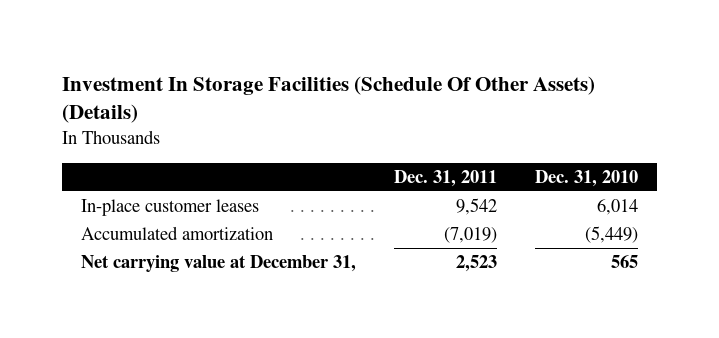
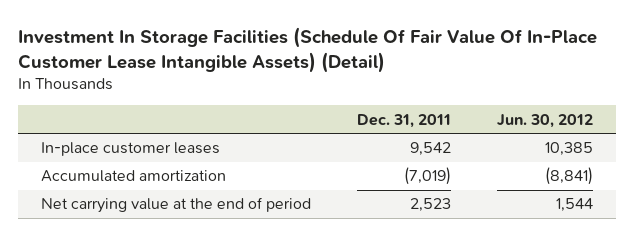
[62,75,596,124] Investment In Storage Facilities (Schedule Of Other Assets) (Details) -> [17,26,597,73] Investment In Storage Facilities (Schedule Of Fair Value Of In-Place Customer Lease Intangible Assets) (Detail)
[534,169,638,187] Dec. 31, 2010 -> none
none -> [497,113,594,128] Jun. 30, 2012
[81,255,357,273] Net carrying value at December 31, -> [40,197,311,214] Net carrying value at the end of period

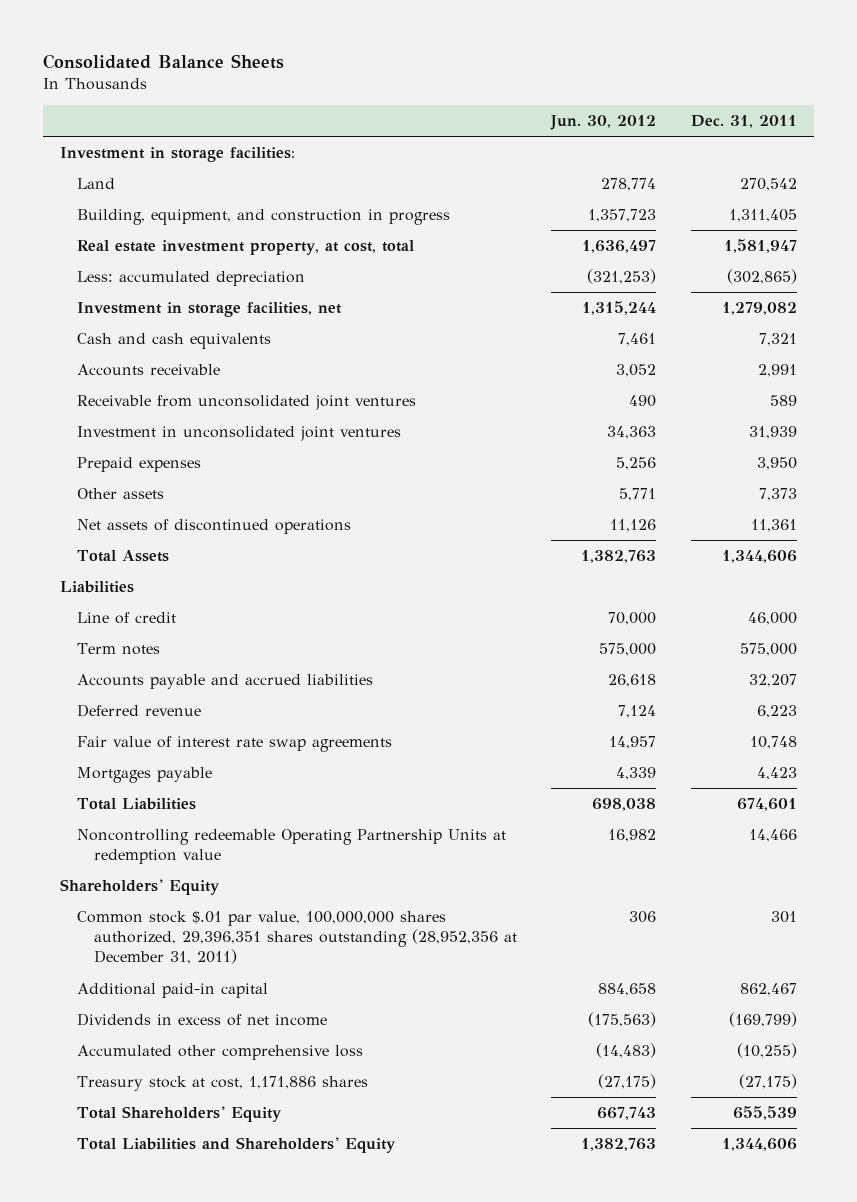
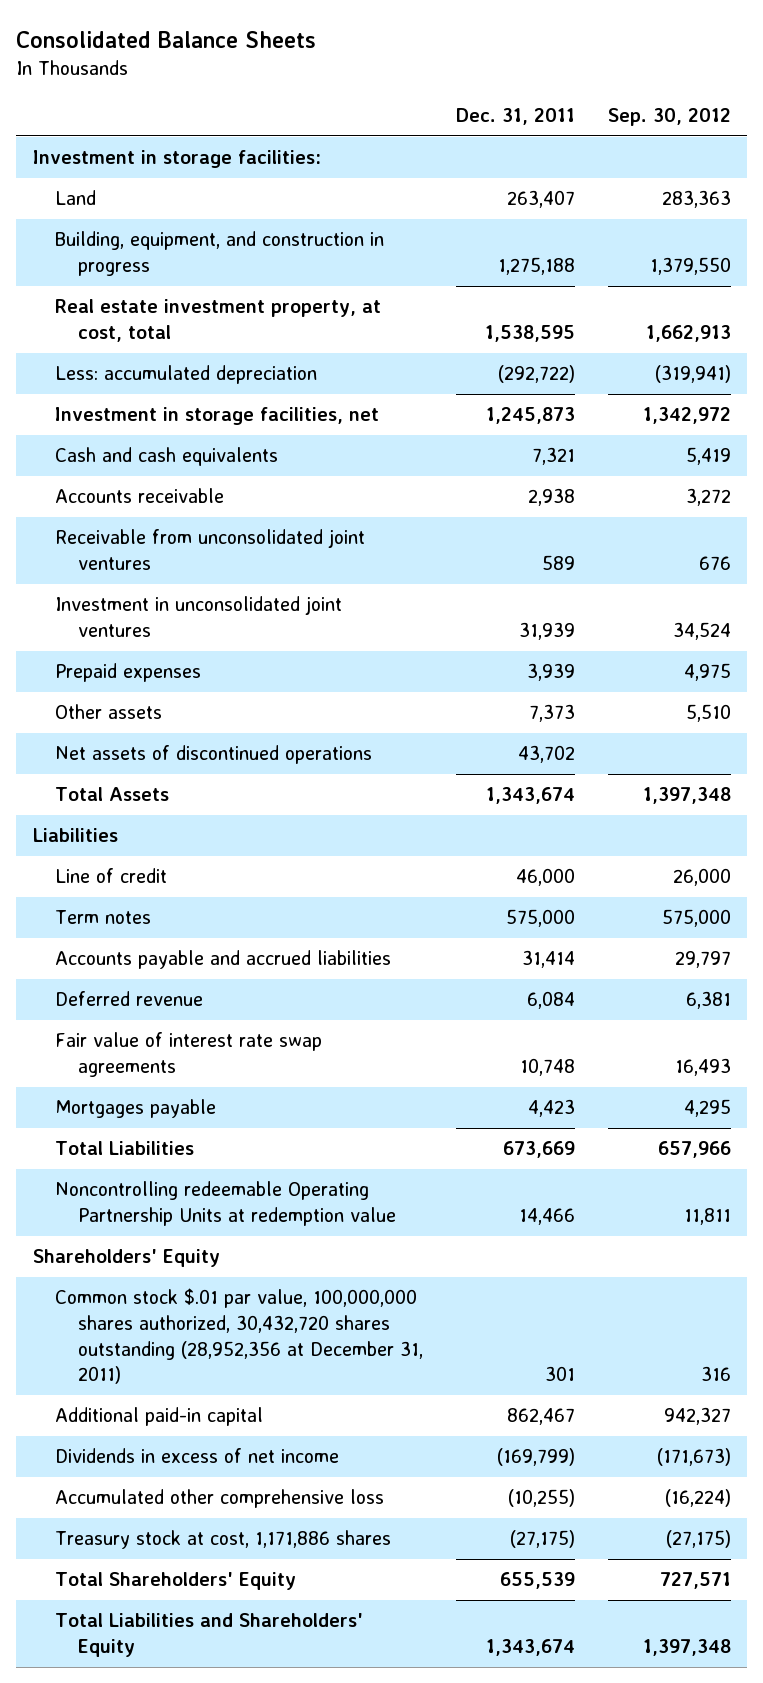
[550,115,657,131] Jun. 30, 2012 -> none
none -> [607,108,731,127] Sep. 30, 2012
[739,178,797,192] 270,542 -> [506,190,575,209] 263,407
[728,209,797,223] 1,311,405 -> [497,257,575,276] 1,275,188
[723,239,797,254] 1,581,947 -> [484,325,575,343] 1,538,595
[726,269,797,285] (302,865) -> [497,365,575,384] (292,722)
[721,302,797,316] 1,279,082 -> [485,407,575,425] 1,245,873
[757,364,797,378] 2,991 -> [527,488,575,507] 2,938
[756,457,797,471] 3,950 -> [526,663,575,682] 3,939
[750,519,797,533] 11,361 -> [517,745,575,764] 43,702
[721,550,797,564] 1,344,606 -> [485,787,575,805] 1,343,674
[748,674,797,688] 32,207 -> [521,950,575,969] 31,414
[756,705,797,719] 6,223 -> [526,991,575,1010] 6,084
[736,798,797,812] 674,601 -> [502,1141,575,1159] 673,669
[77,911,517,965] Common stock $.01 par value, 100,000,000 shares authorized, 29,396,351 shares outstanding (28,952,356 at December 31, 2011) -> [55,1288,423,1385] Common stock $.01 par value, 100,000,000 shares authorized, 30,432,720 shares outstanding (28,952,356 at December 31, 2011)
[721,1138,797,1152] 1,344,606 -> [485,1639,575,1657] 1,343,674

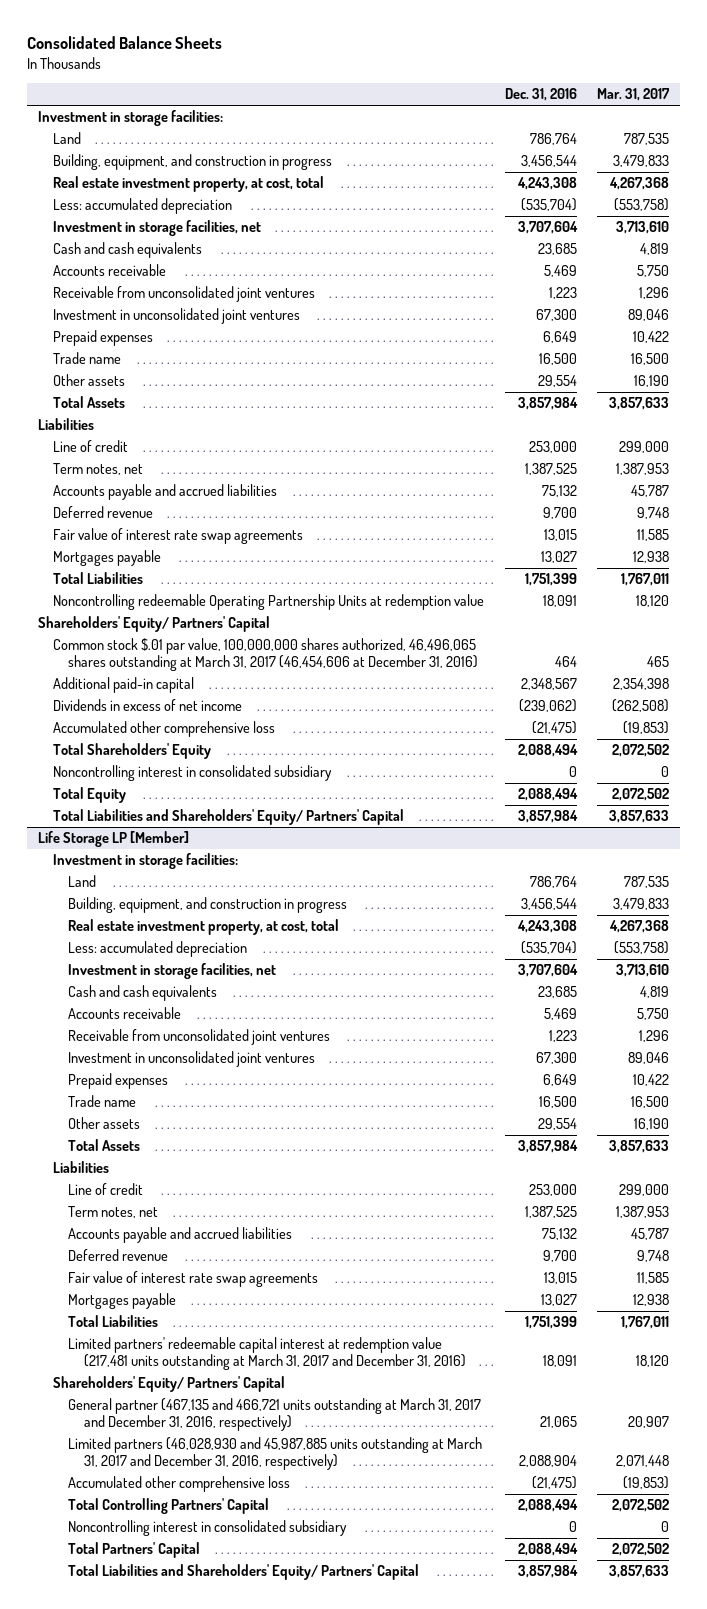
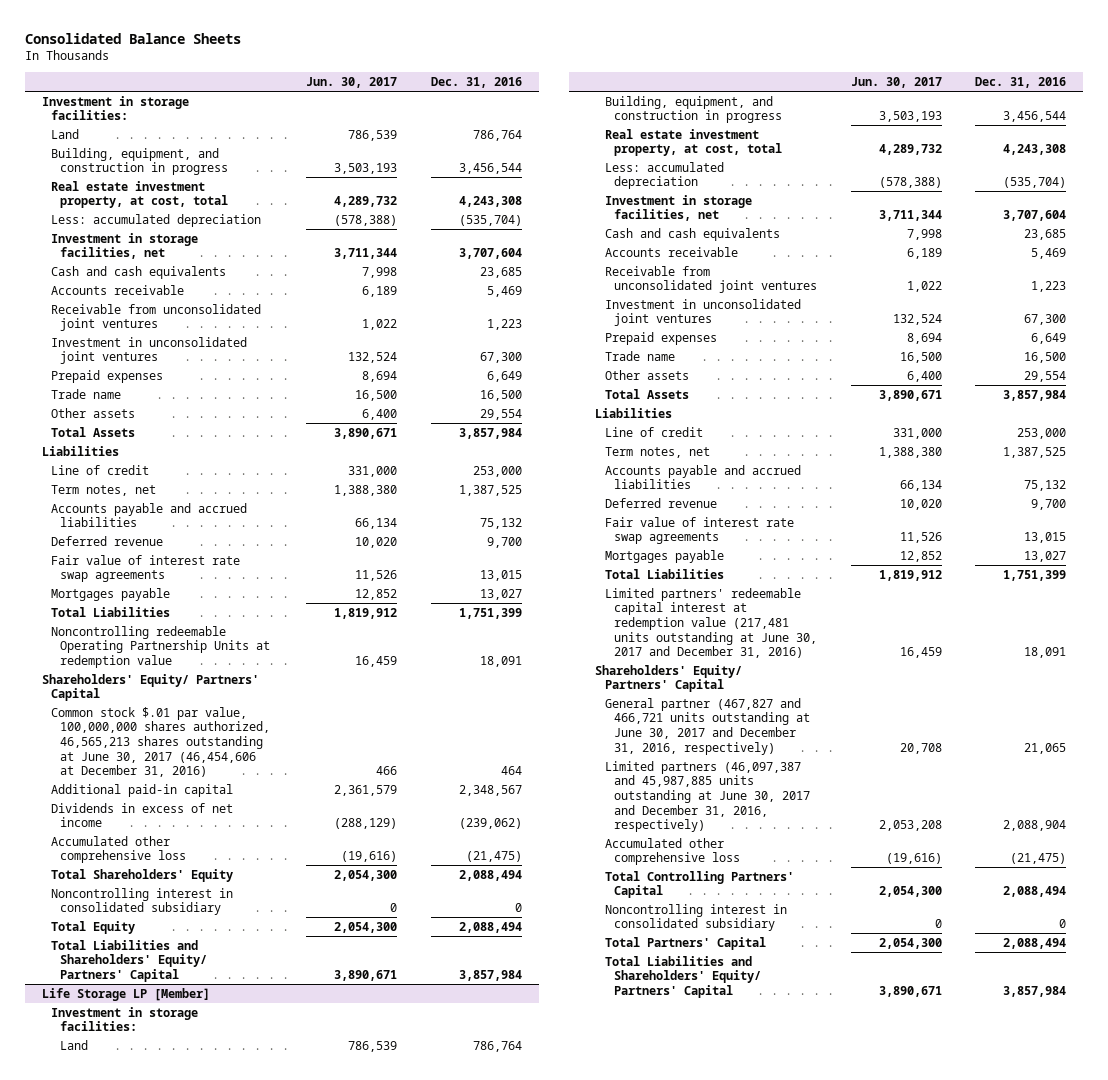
[597,88,671,102] Mar. 31, 2017 -> none
none -> [306,77,398,89] Jun. 30, 2017
[52,638,479,672] Common stock $.01 par value, 100,000,000 shares authorized, 46,496,065 shares outstanding at March 31, 2017 (46,454,606 at December 31, 2016) -> [50,706,271,778] Common stock $.01 par value, 100,000,000 shares authorized, 46,565,213 shares outstanding at June 30, 2017 (46,454,606 at December 31, 2016)
[68,1337,466,1371] Limited partners' redeemable capital interest at redemption value (217,481 units outstanding at March 31, 2017 and December 31, 2016) -> [604,587,818,659] Limited partners' redeemable capital interest at redemption value (217,481 units outstanding at June 30, 2017 and December 31, 2016)
[68,1398,482,1432] General partner (467,135 and 466,721 units outstanding at March 31, 2017 and December 31, 2016, respectively) -> [604,697,811,755] General partner (467,827 and 466,721 units outstanding at June 30, 2017 and December 31, 2016, respectively)
[68,1437,483,1471] Limited partners (46,028,930 and 45,987,885 units outstanding at March 31, 2017 and December 31, 2016, respectively) -> [604,760,811,833] Limited partners (46,097,387 and 45,987,885 units outstanding at June 30, 2017 and December 31, 2016, respectively)

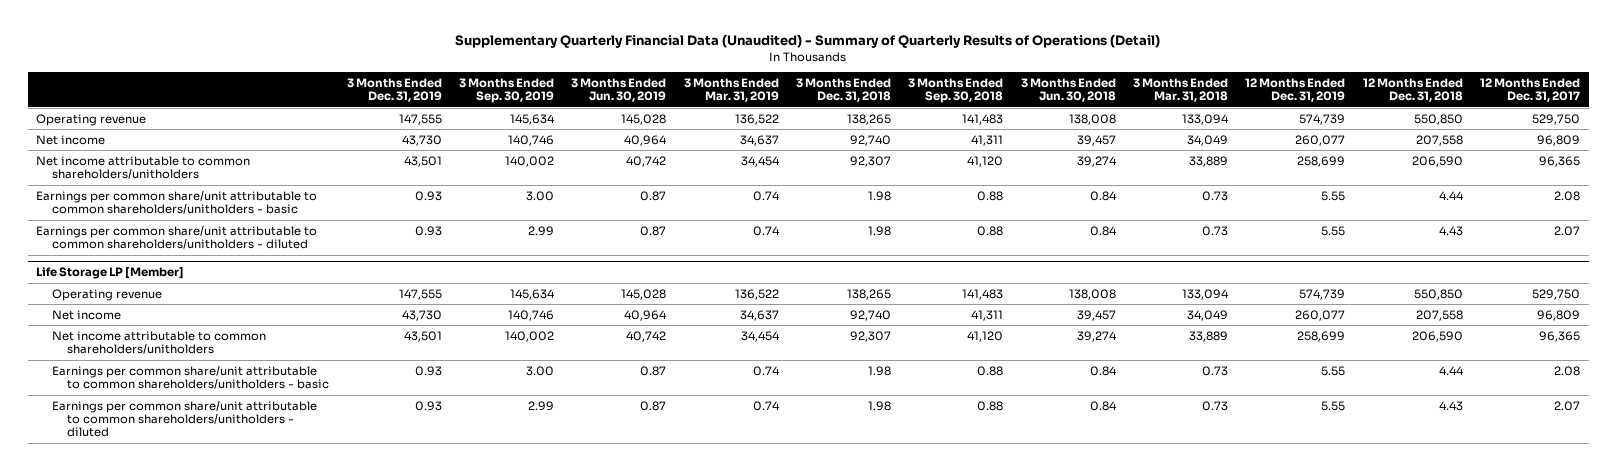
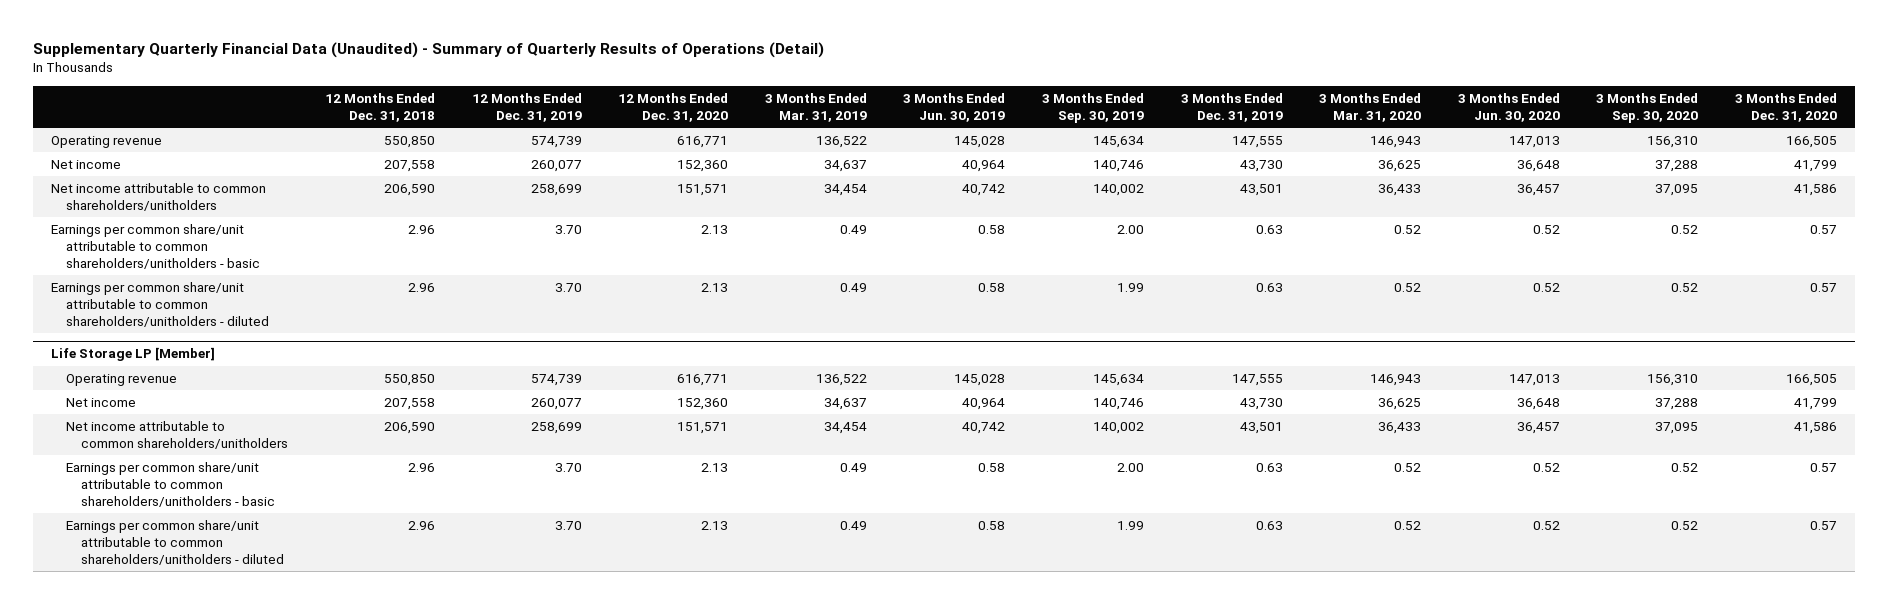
[796,77,892,103] 3 Months Ended Dec. 31, 2018 -> none
[908,77,1004,104] 3 Months Ended Sep. 30, 2018 -> none
[1020,77,1116,103] 3 Months Ended Jun. 30, 2018 -> none
[1133,77,1229,103] 3 Months Ended Mar. 31, 2018 -> none
[1480,77,1581,103] 12 Months Ended Dec. 31, 2017 -> none
none -> [618,93,729,122] 12 Months Ended Dec. 31, 2020
none -> [1319,93,1422,122] 3 Months Ended Mar. 31, 2020
none -> [1457,93,1560,122] 3 Months Ended Jun. 30, 2020
none -> [1596,93,1699,123] 3 Months Ended Sep. 30, 2020
none -> [1734,93,1837,122] 3 Months Ended Dec. 31, 2020
[414,190,442,201] 0.93 -> [1255,224,1283,234] 0.63
[525,190,554,201] 3.00 -> [1116,224,1144,234] 2.00
[640,190,667,201] 0.87 -> [978,224,1006,234] 0.58
[752,190,780,201] 0.74 -> [839,224,867,234] 0.49
[1321,190,1346,201] 5.55 -> [554,224,582,234] 3.70
[1438,190,1464,200] 4.44 -> [407,224,435,234] 2.96
[414,225,442,236] 0.93 -> [1255,282,1283,292] 0.63
[527,225,554,236] 2.99 -> [1116,282,1144,292] 1.99
[640,225,667,236] 0.87 -> [978,282,1006,292] 0.58
[752,225,780,236] 0.74 -> [839,282,867,292] 0.49
[1321,225,1346,236] 5.55 -> [554,282,582,292] 3.70
[1438,225,1463,236] 4.43 -> [407,282,435,292] 2.96
[414,365,442,376] 0.93 -> [1255,462,1283,472] 0.63
[525,365,554,376] 3.00 -> [1116,462,1144,472] 2.00
[640,365,667,376] 0.87 -> [978,462,1006,472] 0.58
[752,365,780,376] 0.74 -> [839,462,867,472] 0.49
[1321,365,1346,376] 5.55 -> [554,462,582,472] 3.70
[1438,365,1464,375] 4.44 -> [407,462,435,472] 2.96
[414,400,442,411] 0.93 -> [1255,520,1283,530] 0.63
[527,400,554,411] 2.99 -> [1116,520,1144,530] 1.99
[640,400,667,411] 0.87 -> [978,520,1006,530] 0.58
[752,400,780,411] 0.74 -> [839,520,867,530] 0.49
[1321,400,1346,411] 5.55 -> [554,520,582,530] 3.70
[1438,400,1463,411] 4.43 -> [407,520,435,530] 2.96

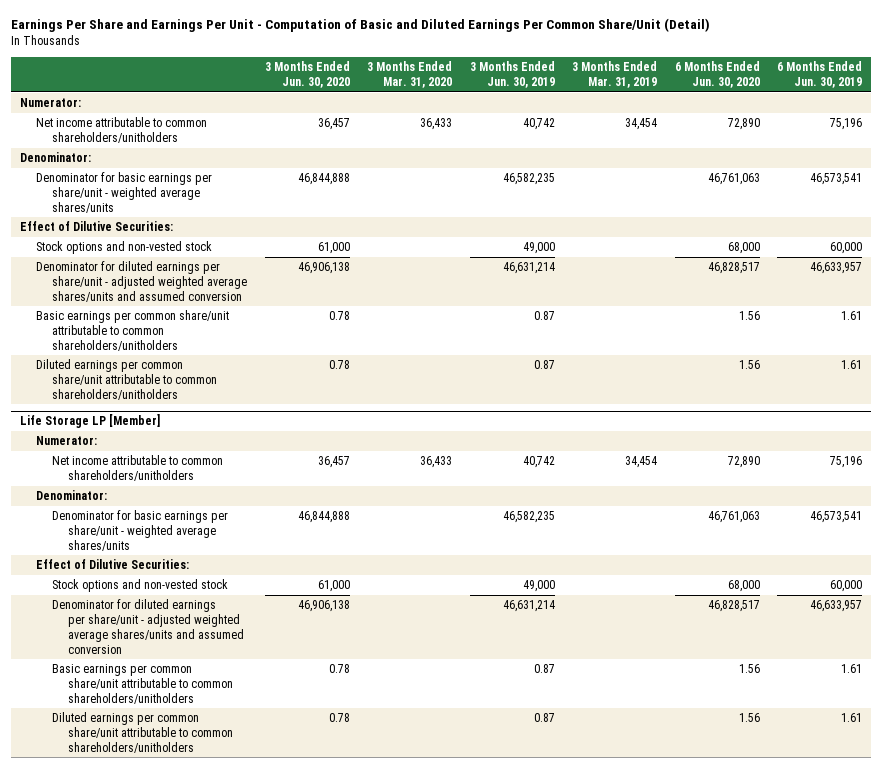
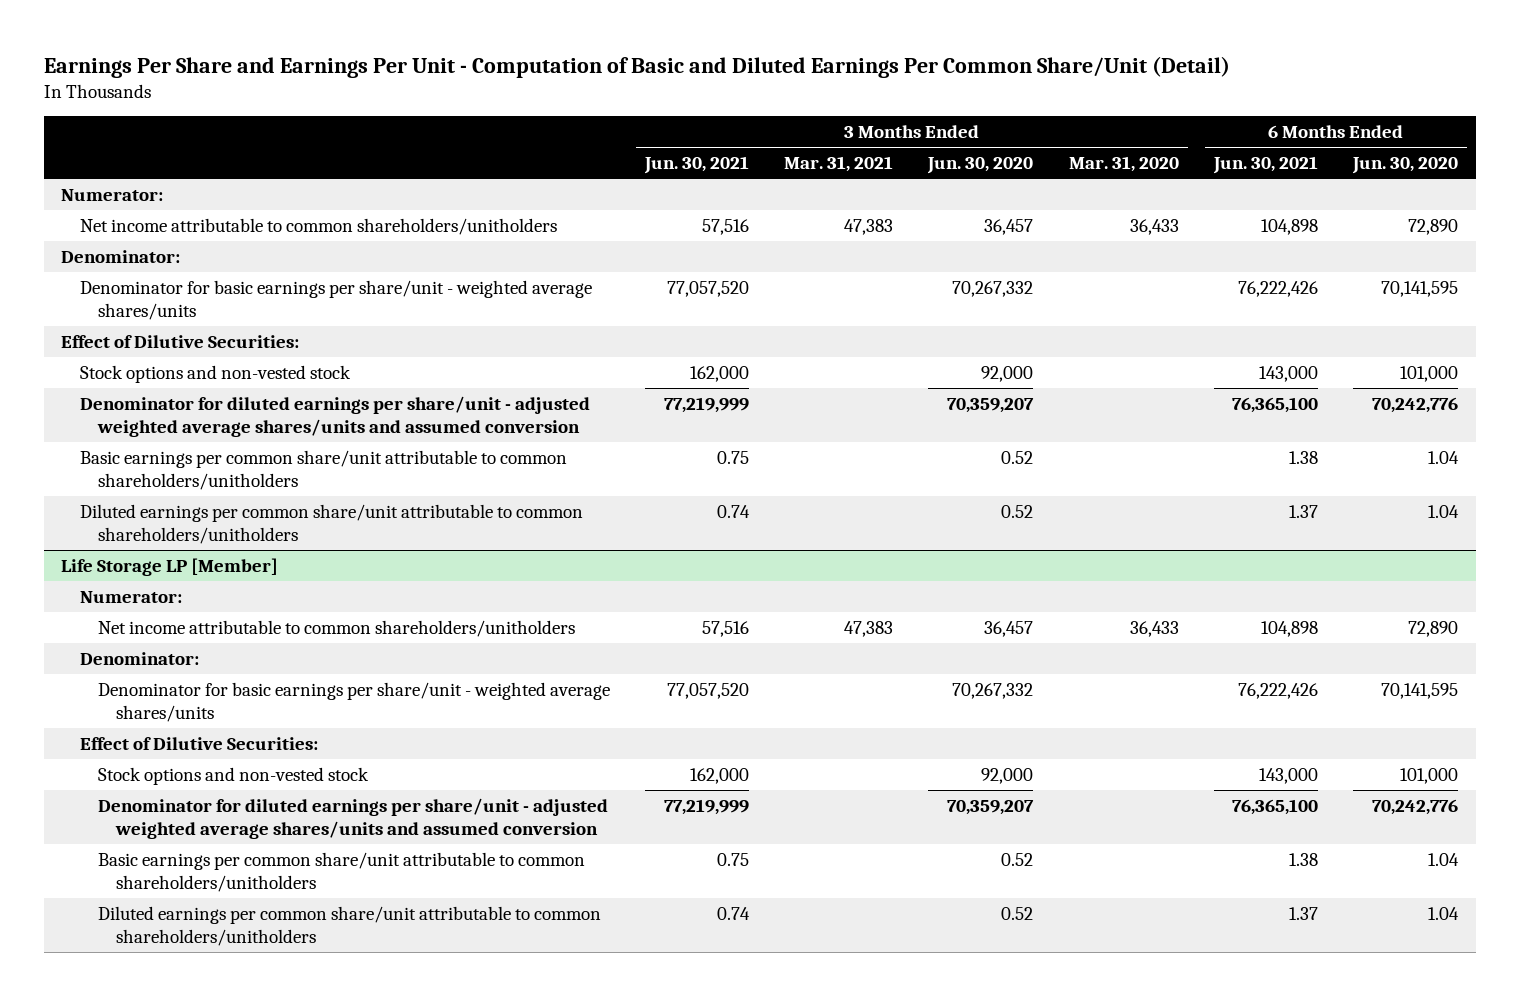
[469,61,555,88] 3 Months Ended Jun. 30, 2019 -> none
[572,61,658,88] 3 Months Ended Mar. 31, 2019 -> none
[777,61,863,88] 6 Months Ended Jun. 30, 2019 -> none
none -> [643,155,749,174] Jun. 30, 2021
none -> [784,155,894,172] Mar. 31, 2021
none -> [1212,155,1318,174] Jun. 30, 2021
[297,173,350,186] 46,844,888 -> [952,280,1034,297] 70,267,332
[707,173,760,186] 46,761,063 -> [1381,280,1459,297] 70,141,595
[317,242,350,255] 61,000 -> [981,365,1034,382] 92,000
[727,242,760,255] 68,000 -> [1400,365,1459,382] 101,000
[297,262,350,275] 46,906,138 -> [947,397,1035,413] 70,359,207
[707,262,760,275] 46,828,517 -> [1372,396,1459,413] 70,242,776
[328,311,350,321] 0.78 -> [1001,450,1034,464] 0.52
[738,311,760,321] 1.56 -> [1428,450,1460,464] 1.04
[328,360,350,370] 0.78 -> [1001,504,1034,518] 0.52
[738,360,760,370] 1.56 -> [1428,504,1460,518] 1.04
[297,511,350,524] 46,844,888 -> [952,682,1034,699] 70,267,332
[707,511,760,524] 46,761,063 -> [1381,682,1459,699] 70,141,595
[317,580,350,593] 61,000 -> [981,767,1034,784] 92,000
[727,580,760,593] 68,000 -> [1400,767,1459,784] 101,000
[297,600,350,613] 46,906,138 -> [947,799,1035,815] 70,359,207
[707,600,760,613] 46,828,517 -> [1372,798,1459,815] 70,242,776
[328,664,350,674] 0.78 -> [1001,852,1034,866] 0.52
[738,664,760,674] 1.56 -> [1428,852,1460,866] 1.04
[328,713,350,723] 0.78 -> [1001,906,1034,920] 0.52
[738,713,760,723] 1.56 -> [1428,906,1460,920] 1.04

